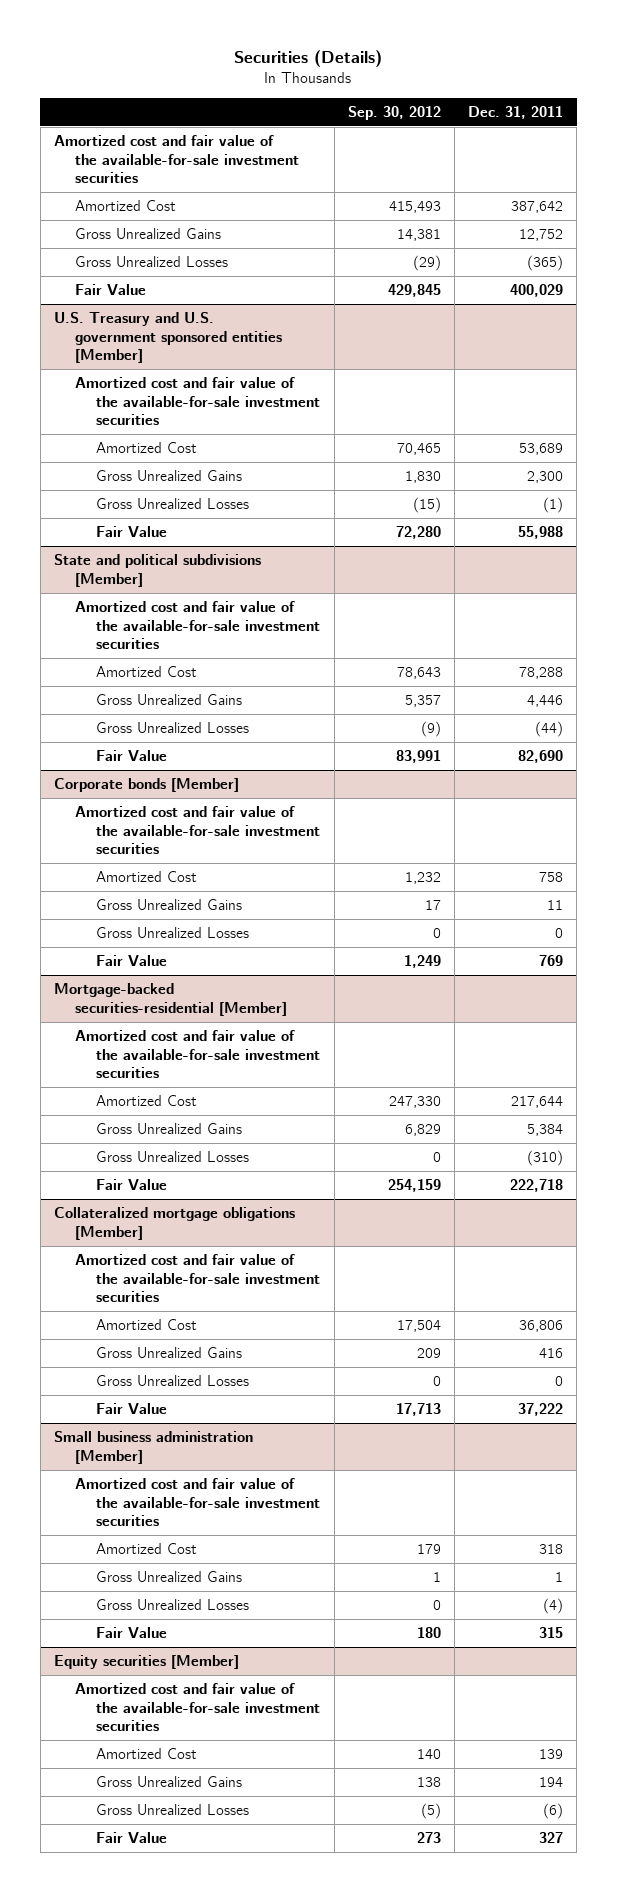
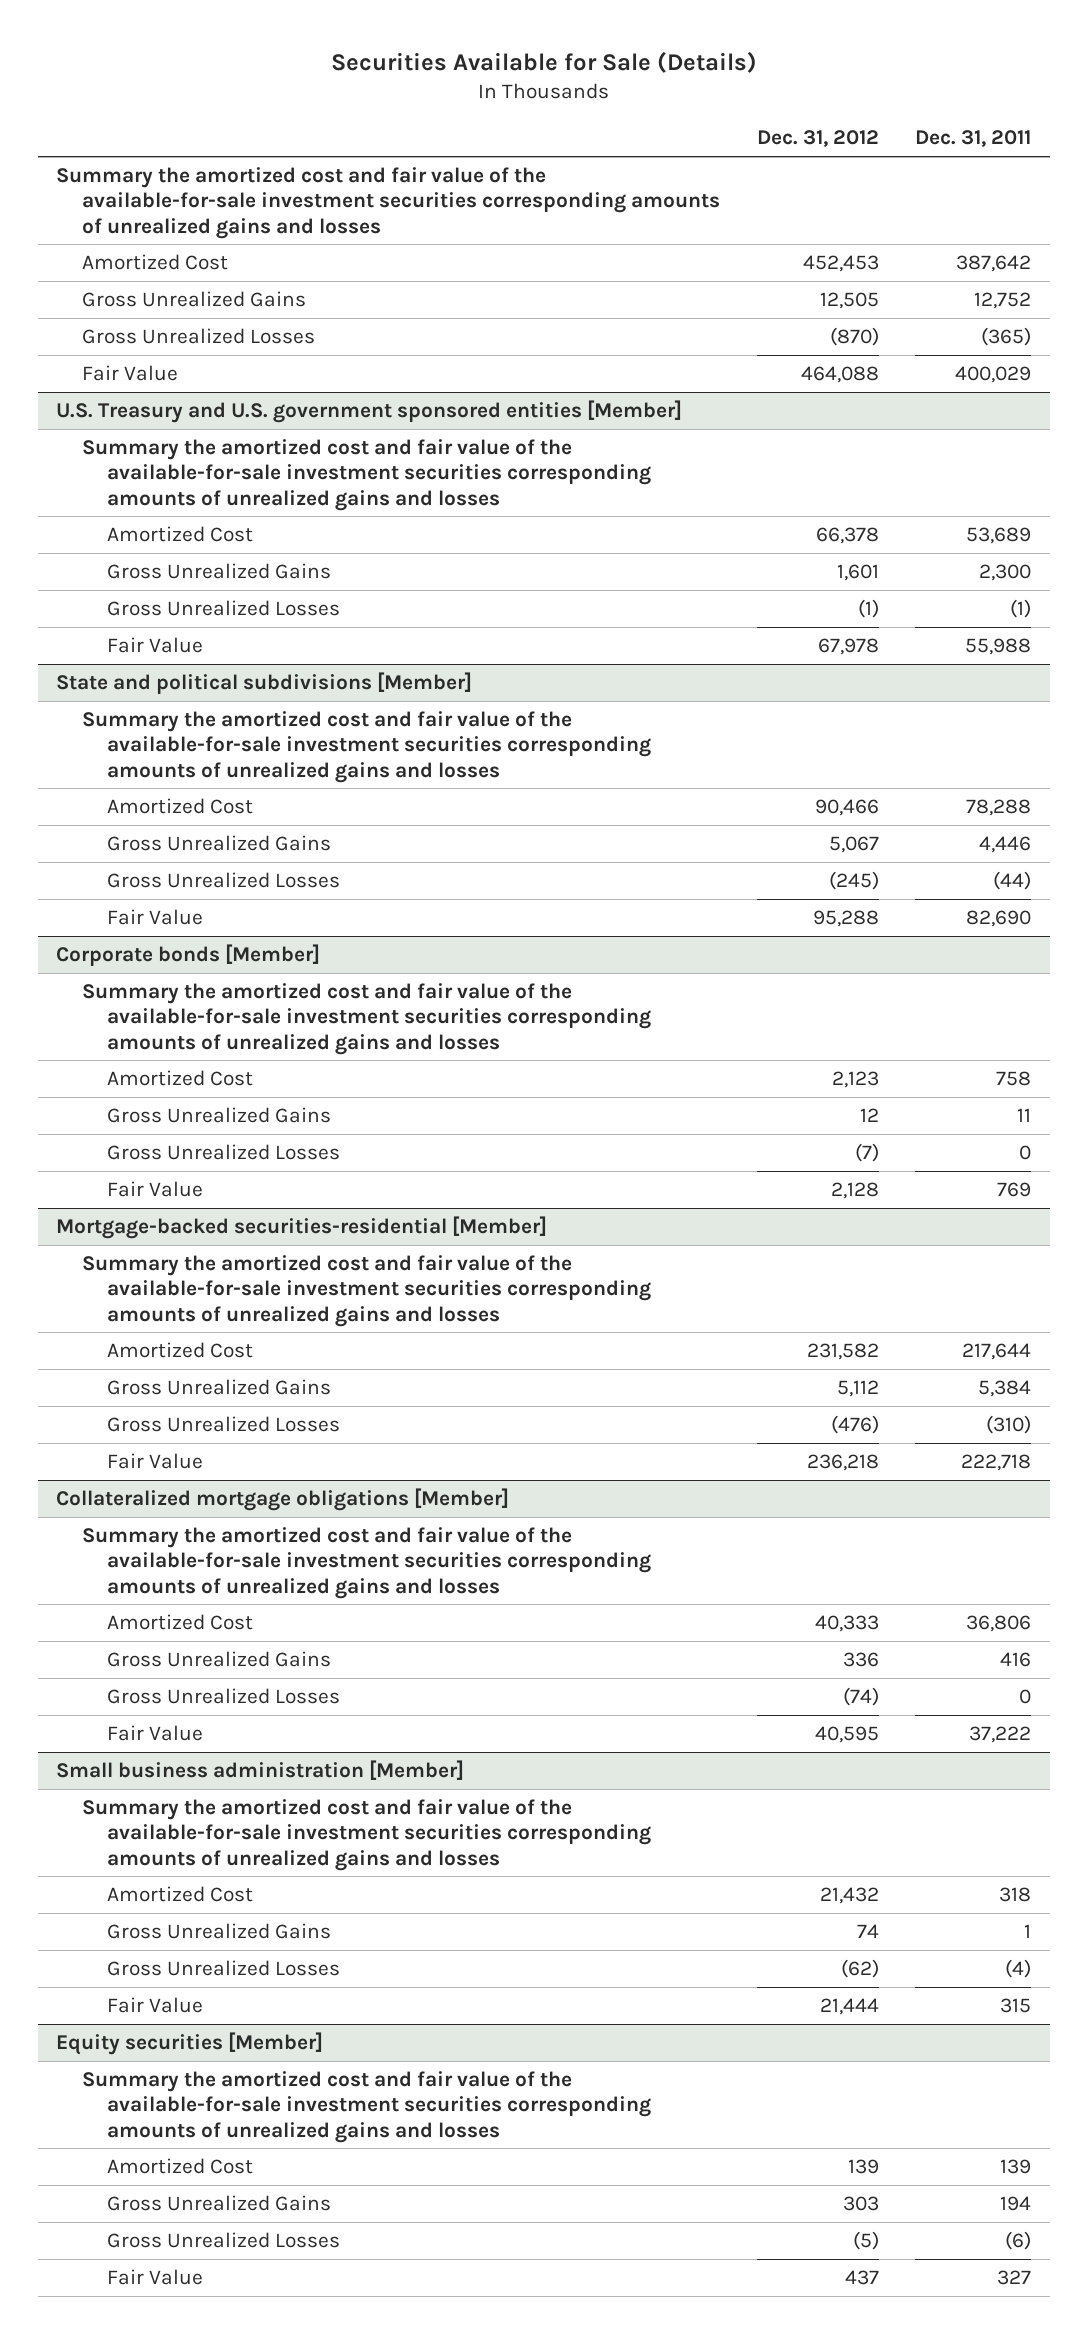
[234,50,383,68] Securities (Details) -> [330,51,757,74] Securities Available for Sale (Details)
[347,106,441,121] Sep. 30, 2012 -> none
none -> [756,130,879,148] Dec. 31, 2012
[53,135,300,184] Amortized cost and fair value of the available-for-sale investment securities -> [56,167,720,239] Summary the amortized cost and fair value of the available-for-sale investment securities corresponding amounts of unrealized gains and losses
[75,377,321,426] Amortized cost and fair value of the available-for-sale investment securities -> [81,439,652,511] Summary the amortized cost and fair value of the available-for-sale investment securities corresponding amounts of unrealized gains and losses
[75,601,321,650] Amortized cost and fair value of the available-for-sale investment securities -> [81,711,652,783] Summary the amortized cost and fair value of the available-for-sale investment securities corresponding amounts of unrealized gains and losses
[75,806,321,855] Amortized cost and fair value of the available-for-sale investment securities -> [81,983,652,1055] Summary the amortized cost and fair value of the available-for-sale investment securities corresponding amounts of unrealized gains and losses
[75,1030,321,1079] Amortized cost and fair value of the available-for-sale investment securities -> [81,1255,652,1327] Summary the amortized cost and fair value of the available-for-sale investment securities corresponding amounts of unrealized gains and losses
[75,1254,321,1303] Amortized cost and fair value of the available-for-sale investment securities -> [81,1527,652,1599] Summary the amortized cost and fair value of the available-for-sale investment securities corresponding amounts of unrealized gains and losses
[75,1478,321,1527] Amortized cost and fair value of the available-for-sale investment securities -> [81,1799,652,1871] Summary the amortized cost and fair value of the available-for-sale investment securities corresponding amounts of unrealized gains and losses
[75,1683,321,1732] Amortized cost and fair value of the available-for-sale investment securities -> [81,2071,652,2143] Summary the amortized cost and fair value of the available-for-sale investment securities corresponding amounts of unrealized gains and losses

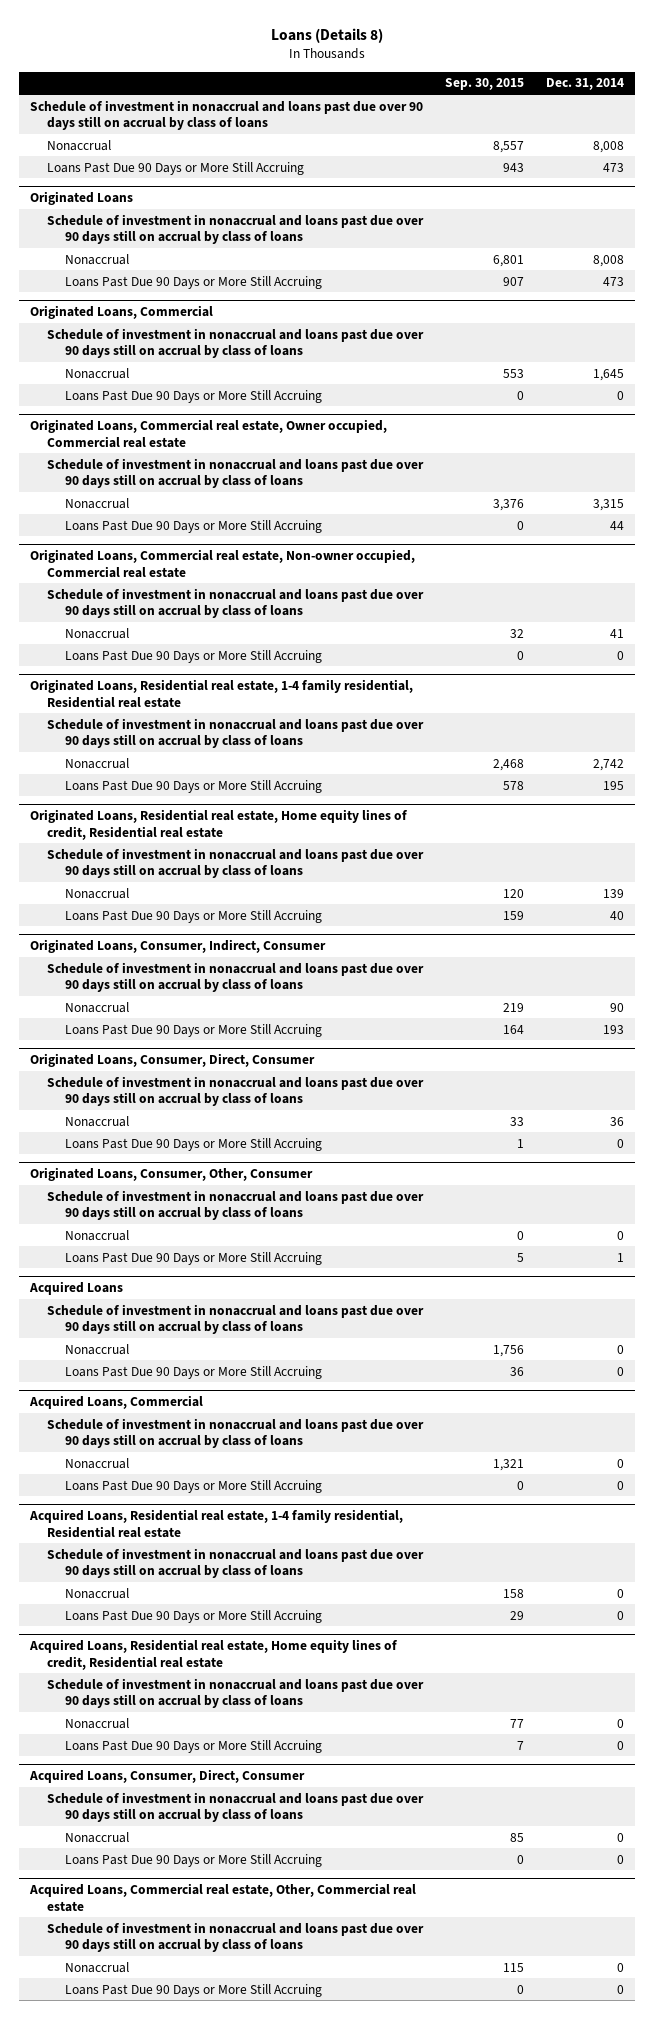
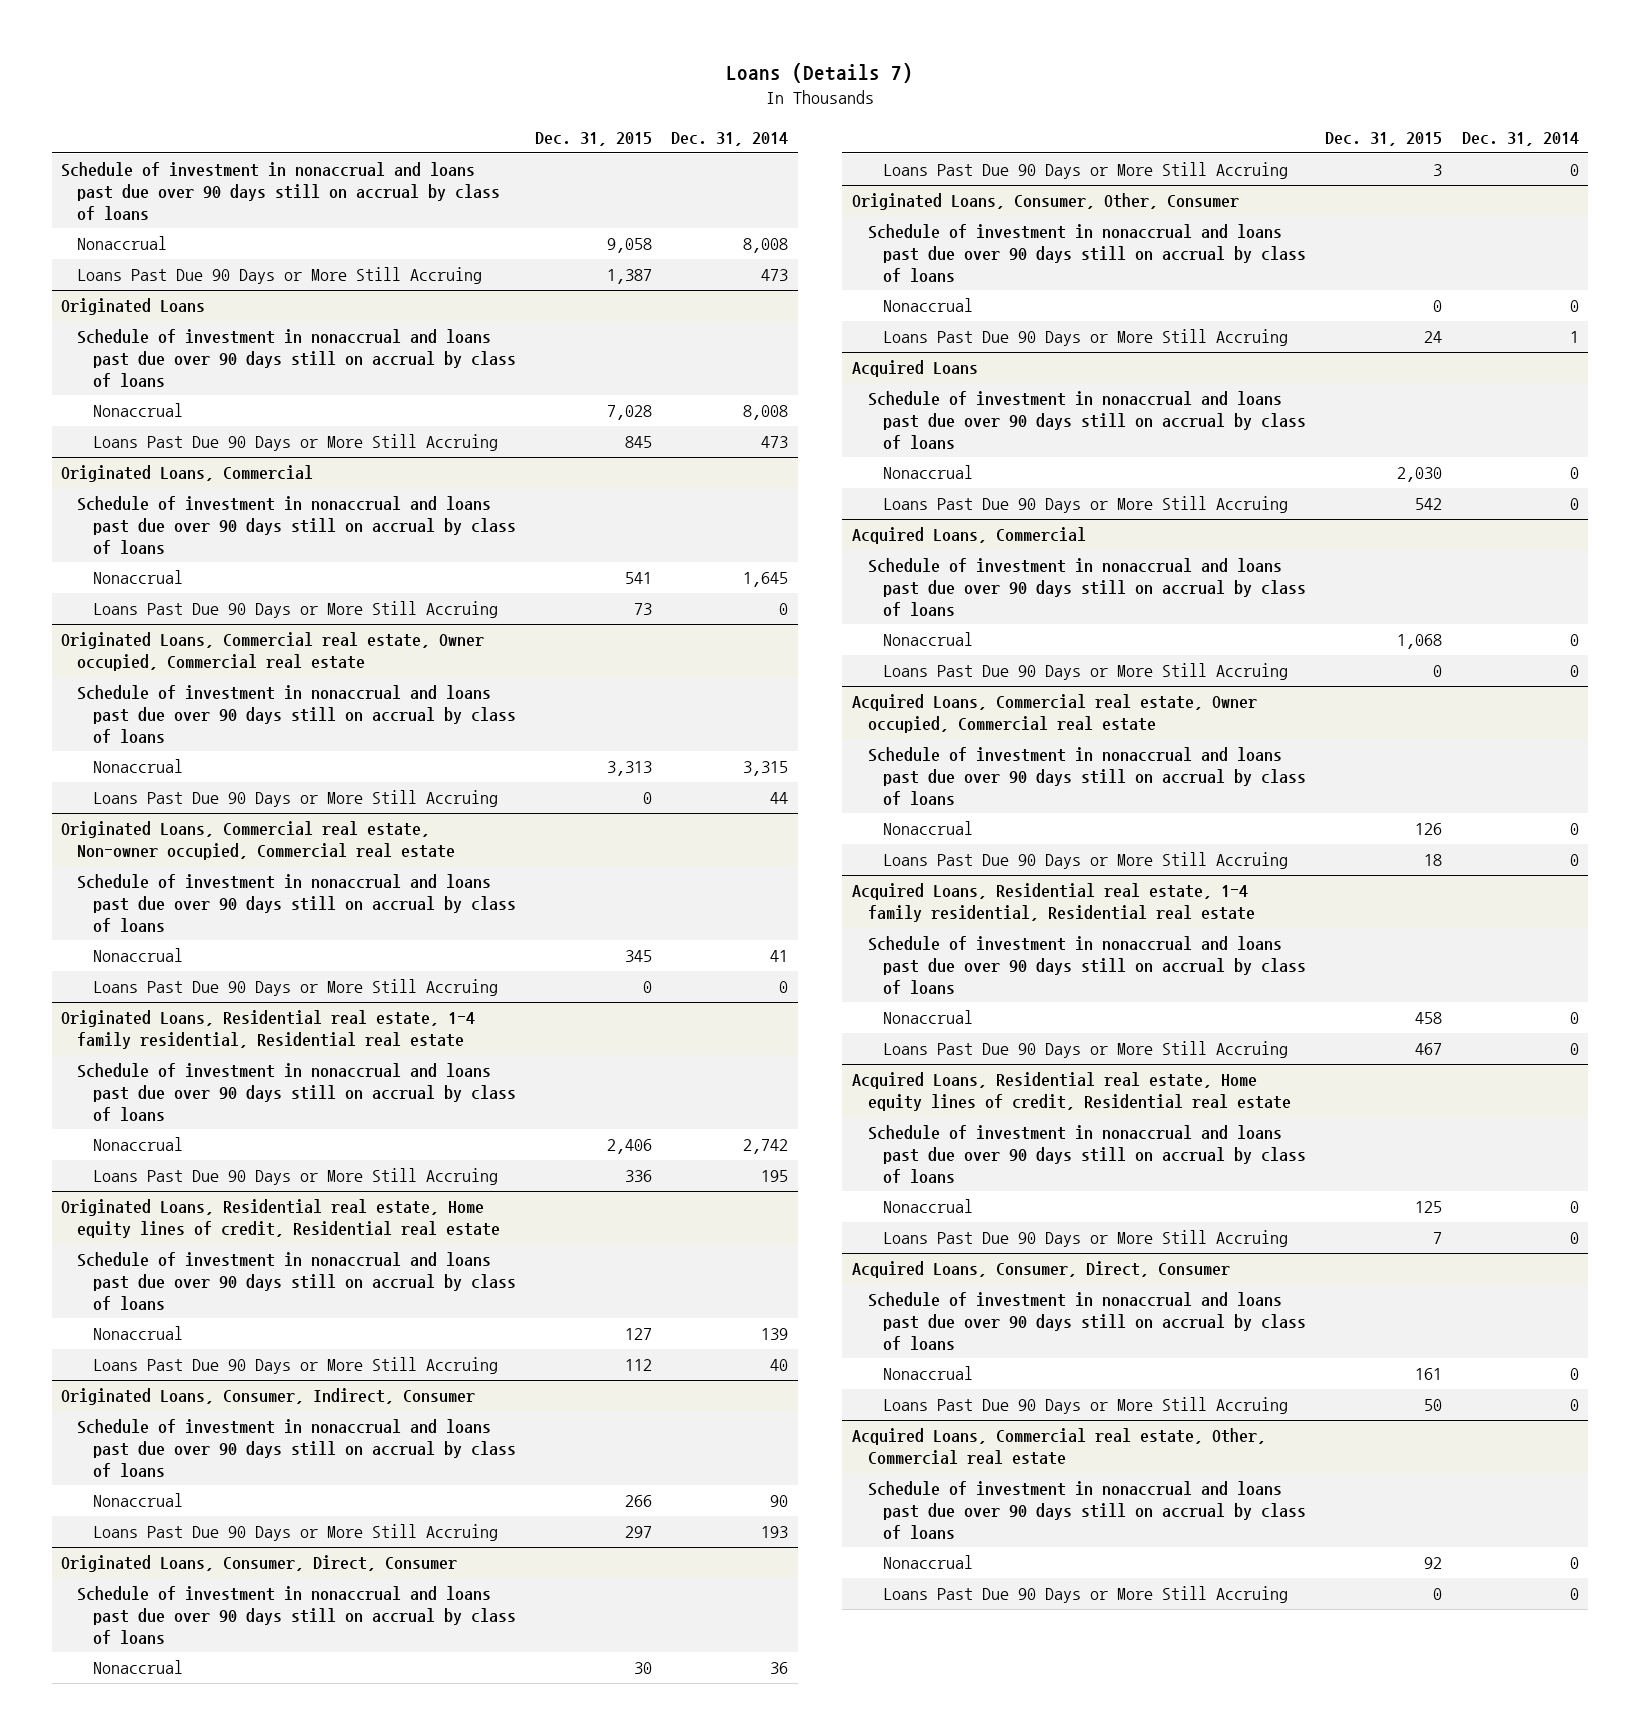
[270,28,383,44] Loans (Details 8) -> [725,63,913,84] Loans (Details 7)
[445,78,525,91] Sep. 30, 2015 -> none
none -> [534,131,652,146] Dec. 31, 2015
none -> [851,694,1257,733] Acquired Loans, Commercial real estate, Owner occupied, Commercial real estate
none -> [867,747,1307,805] Schedule of investment in nonaccrual and loans past due over 90 days still on accrual by class of loans
none -> [883,821,974,836] Nonaccrual
none -> [883,852,1289,870] Loans Past Due 90 Days or More Still Accruing

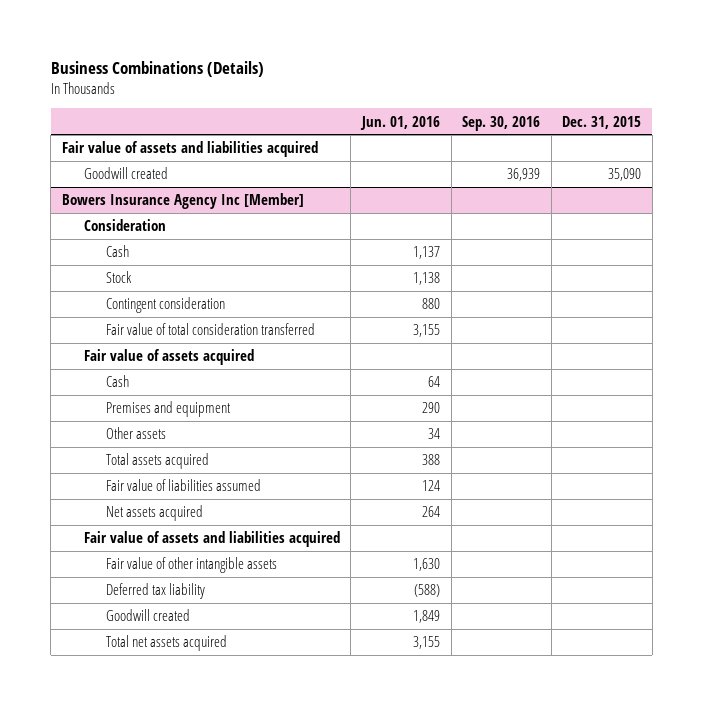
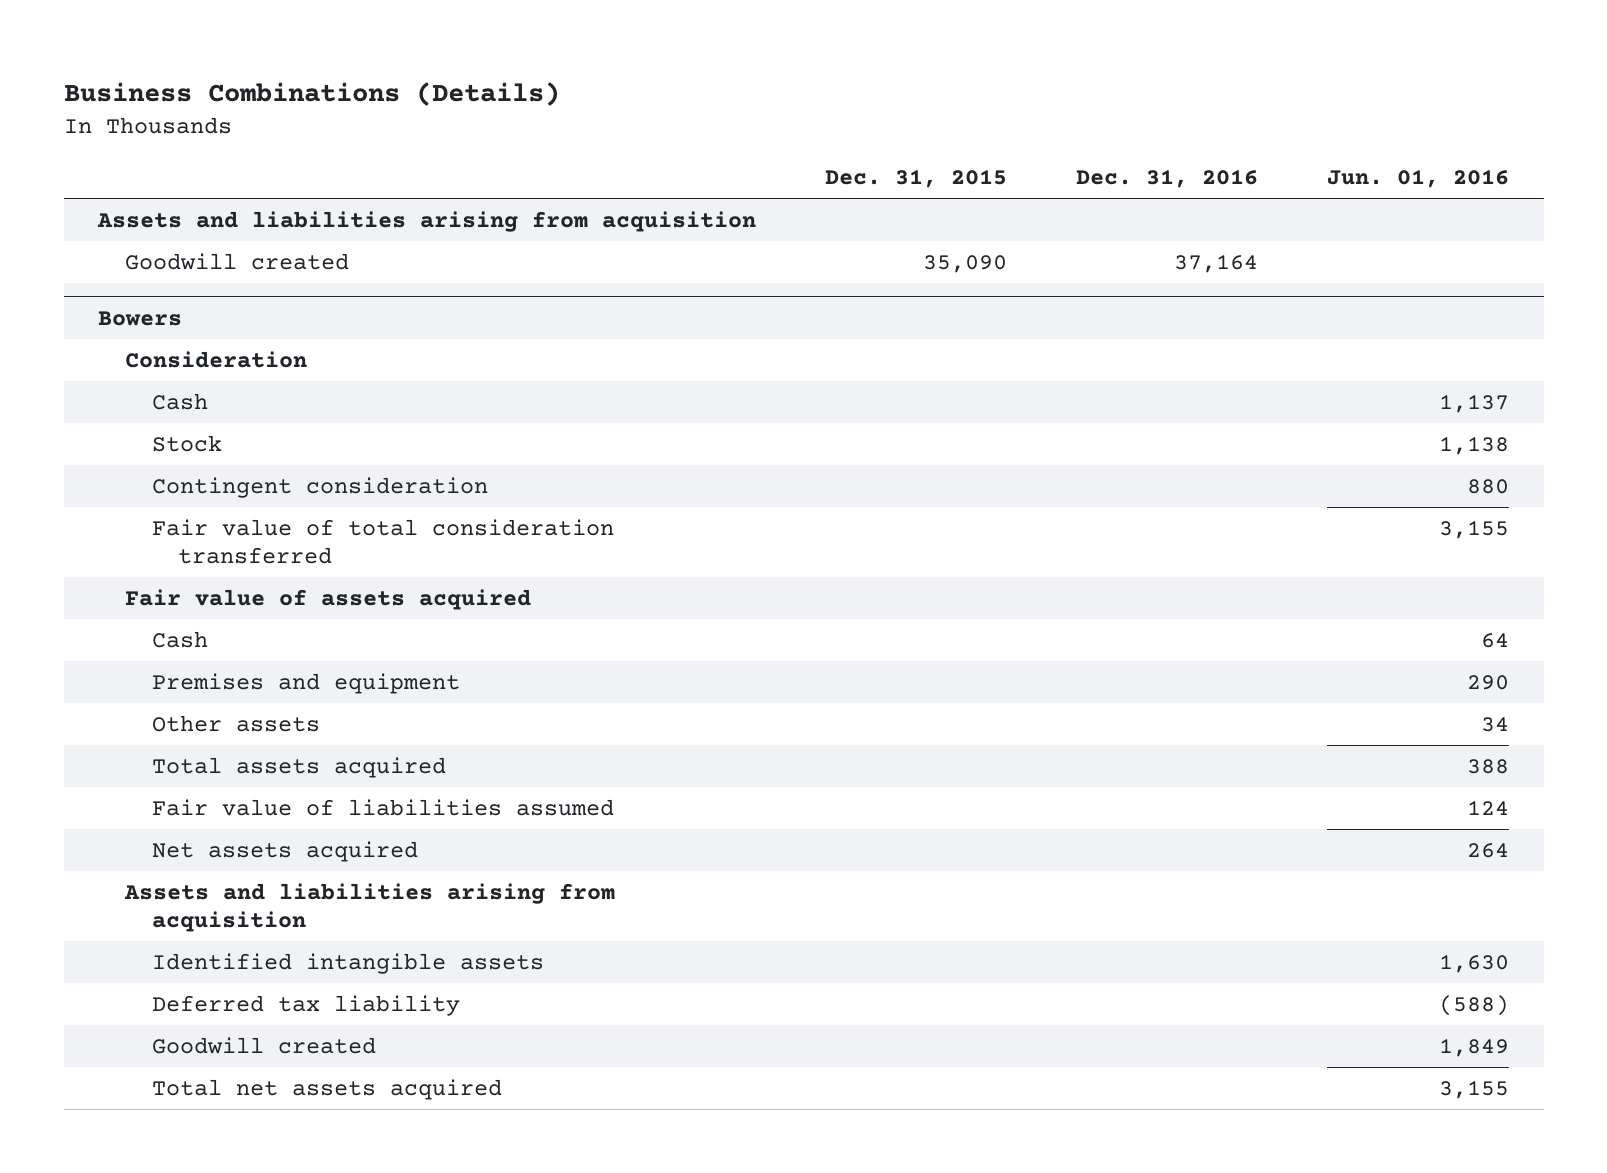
[462,115,541,131] Sep. 30, 2016 -> none
none -> [1076,169,1259,189] Dec. 31, 2016
[61,141,318,158] Fair value of assets and liabilities acquired -> [97,210,757,232] Assets and liabilities arising from acquisition
[61,193,304,210] Bowers Insurance Agency Inc [Member] -> [98,310,183,326] Bowers
[83,531,340,548] Fair value of assets and liabilities acquired -> [123,882,615,932] Assets and liabilities arising from acquisition
[105,557,277,574] Fair value of other intangible assets -> [151,952,544,974] Identified intangible assets

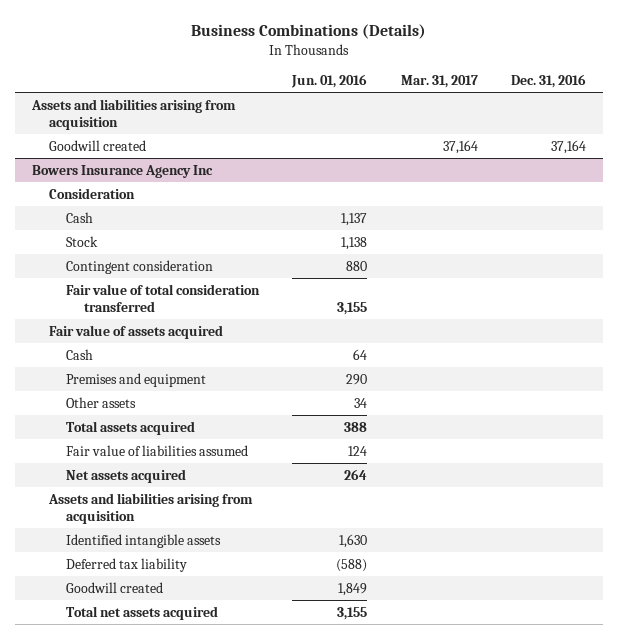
[825,169,1008,189] Dec. 31, 2015 -> none
none -> [400,75,478,89] Mar. 31, 2017
[98,310,183,326] Bowers -> [31,164,213,178] Bowers Insurance Agency Inc

